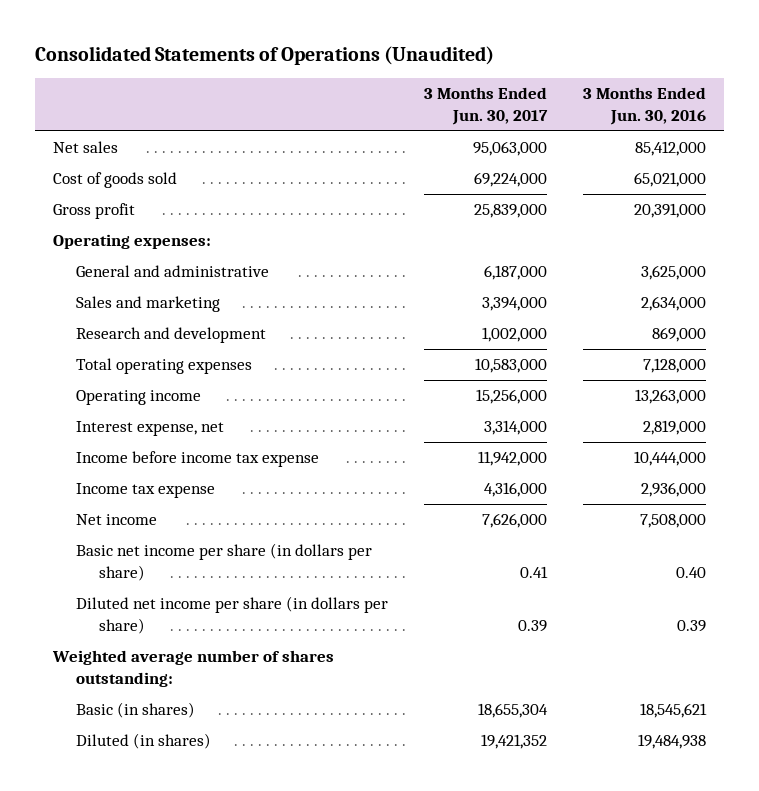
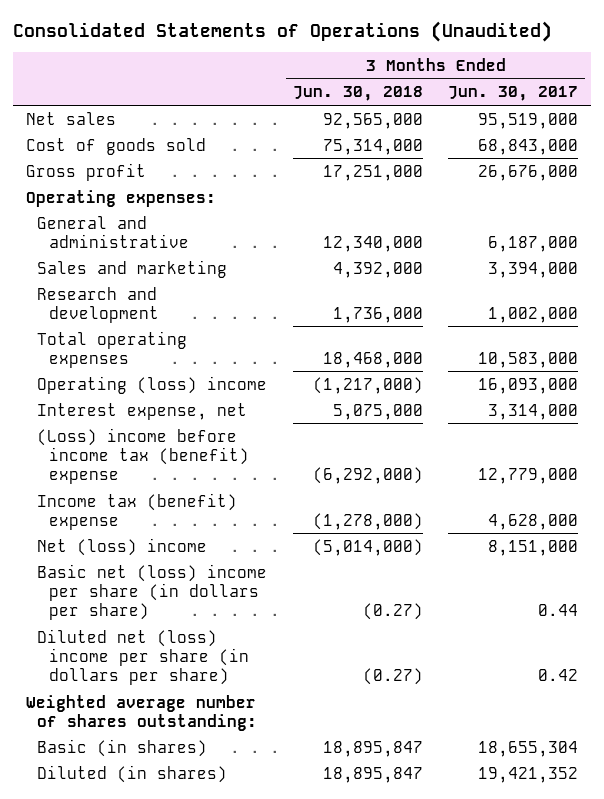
[582,87,706,125] 3 Months Ended Jun. 30, 2016 -> none
none -> [292,86,423,102] Jun. 30, 2018
[472,141,547,157] 95,063,000 -> [478,112,579,129] 95,519,000
[473,172,547,188] 69,224,000 -> [478,138,579,155] 68,843,000
[473,204,547,219] 25,839,000 -> [478,164,579,181] 26,676,000
[75,390,201,406] Operating income -> [37,375,268,394] Operating (loss) income
[475,389,547,405] 15,256,000 -> [478,377,579,394] 16,093,000
[75,451,319,468] Income before income tax expense -> [37,427,249,484] (Loss) income before income tax (benefit) expense
[477,451,547,467] 11,942,000 -> [478,467,579,484] 12,779,000
[75,483,215,499] Income tax expense -> [37,492,238,530] Income tax (benefit) expense
[483,482,547,498] 4,316,000 -> [488,513,579,530] 4,628,000
[75,514,157,526] Net income -> [37,537,208,556] Net (loss) income
[481,513,547,529] 7,626,000 -> [488,539,579,556] 8,151,000
[75,543,372,581] Basic net income per share (in dollars per share) -> [37,563,268,620] Basic net (loss) income per share (in dollars per share)
[519,565,548,578] 0.41 -> [538,603,579,616] 0.44
[75,596,388,634] Diluted net income per share (in dollars per share) -> [37,628,249,685] Diluted net (loss) income per share (in dollars per share)
[517,619,547,632] 0.39 -> [538,668,579,681] 0.42

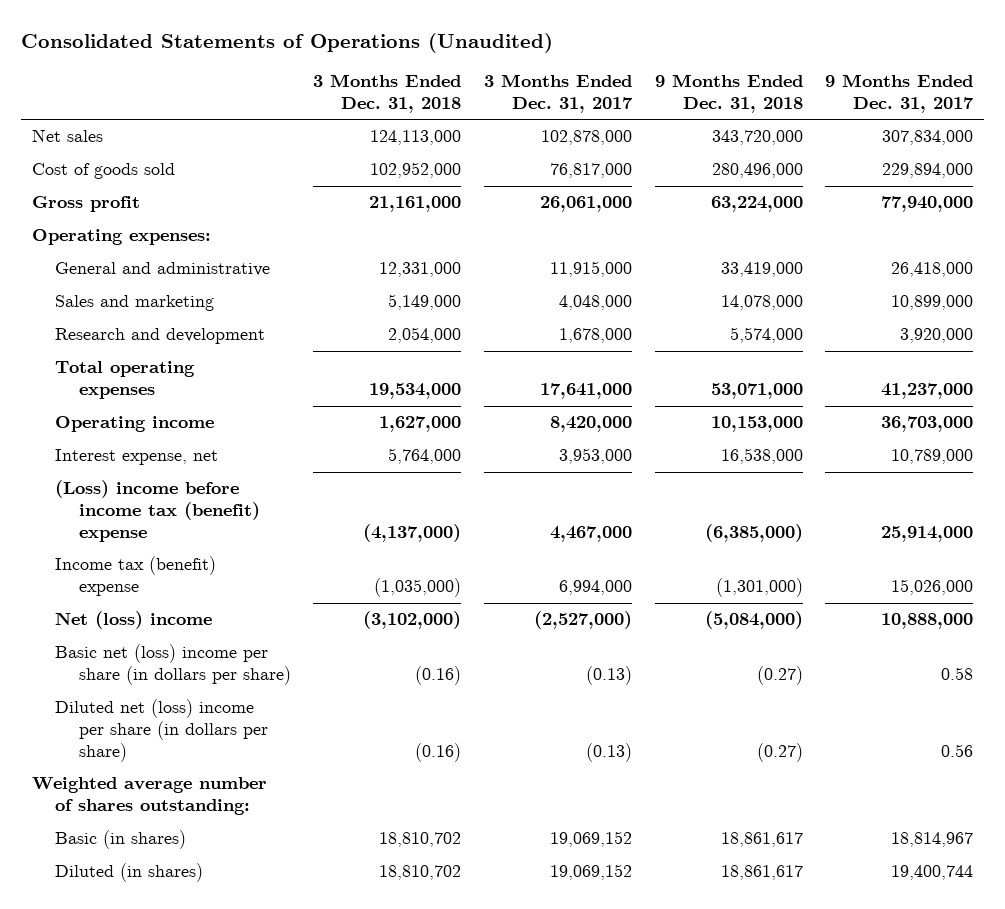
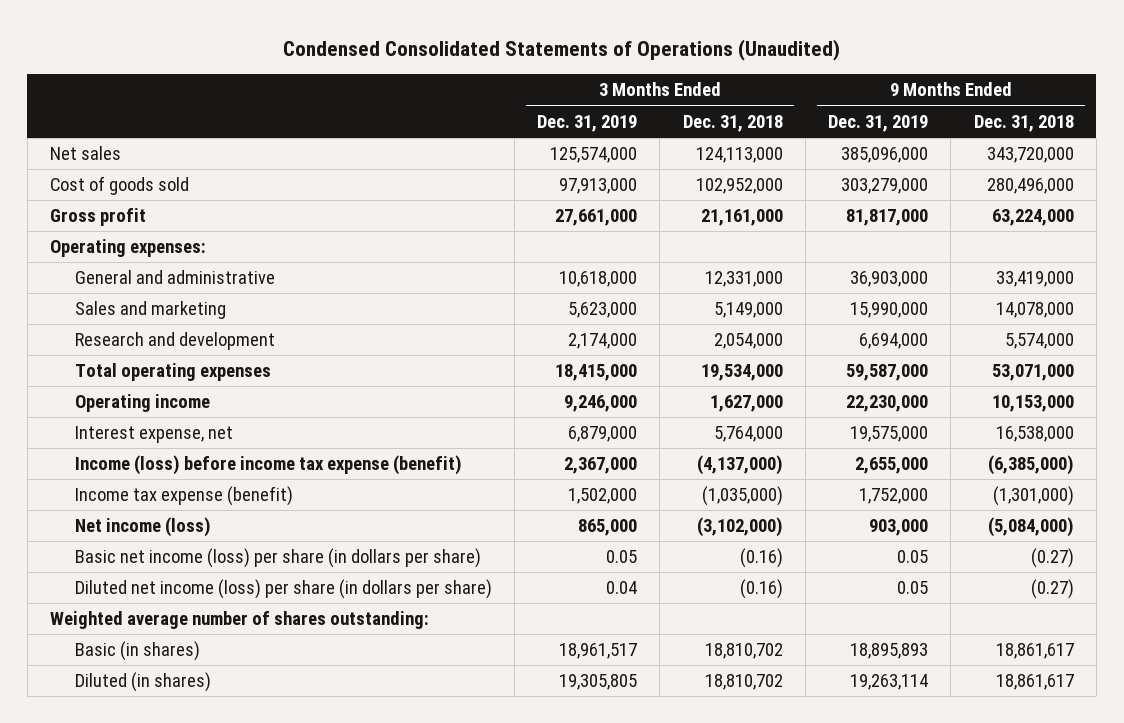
[20,32,553,53] Consolidated Statements of Operations (Unaudited) -> [282,38,840,61] Condensed Consolidated Statements of Operations (Unaudited)
[483,74,633,114] 3 Months Ended Dec. 31, 2017 -> none
[825,74,975,114] 9 Months Ended Dec. 31, 2017 -> none
none -> [537,114,638,132] Dec. 31, 2019
none -> [828,114,929,132] Dec. 31, 2019
[55,480,260,542] (Loss) income before income tax (benefit) expense -> [74,455,462,476] Income (loss) before income tax expense (benefit)
[55,556,217,597] Income tax (benefit) expense -> [74,486,293,507] Income tax expense (benefit)
[55,611,213,630] Net (loss) income -> [74,517,211,538] Net income (loss)
[55,644,291,686] Basic net (loss) income per share (in dollars per share) -> [74,548,481,569] Basic net income (loss) per share (in dollars per share)
[55,699,268,762] Diluted net (loss) income per share (in dollars per share) -> [74,579,492,600] Diluted net income (loss) per share (in dollars per share)

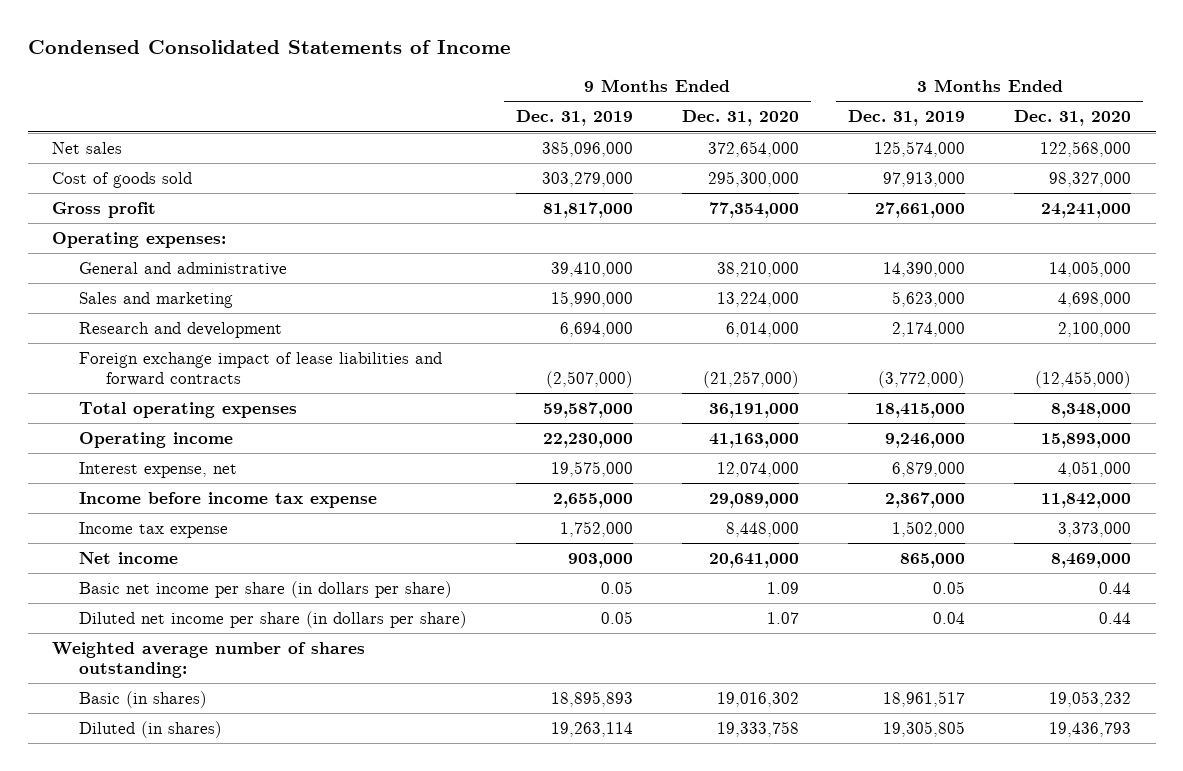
[282,38,840,61] Condensed Consolidated Statements of Operations (Unaudited) -> [27,39,511,54] Condensed Consolidated Statements of Income
[682,114,783,132] Dec. 31, 2018 -> none
[973,114,1074,132] Dec. 31, 2018 -> none
none -> [682,110,800,127] Dec. 31, 2020
none -> [1014,110,1132,127] Dec. 31, 2020
[559,271,638,288] 10,618,000 -> [883,262,966,278] 14,390,000
[850,271,929,288] 36,903,000 -> [550,262,633,278] 39,410,000
none -> [78,352,442,386] Foreign exchange impact of lease liabilities and forward contracts
[74,455,462,476] Income (loss) before income tax expense (benefit) -> [78,492,377,509] Income before income tax expense
[74,486,293,507] Income tax expense (benefit) -> [78,522,228,539] Income tax expense
[74,517,211,538] Net income (loss) -> [78,552,178,565] Net income
[74,548,481,569] Basic net income (loss) per share (in dollars per share) -> [78,581,452,599] Basic net income per share (in dollars per share)
[74,579,492,600] Diluted net income (loss) per share (in dollars per share) -> [78,611,467,629] Diluted net income per share (in dollars per share)

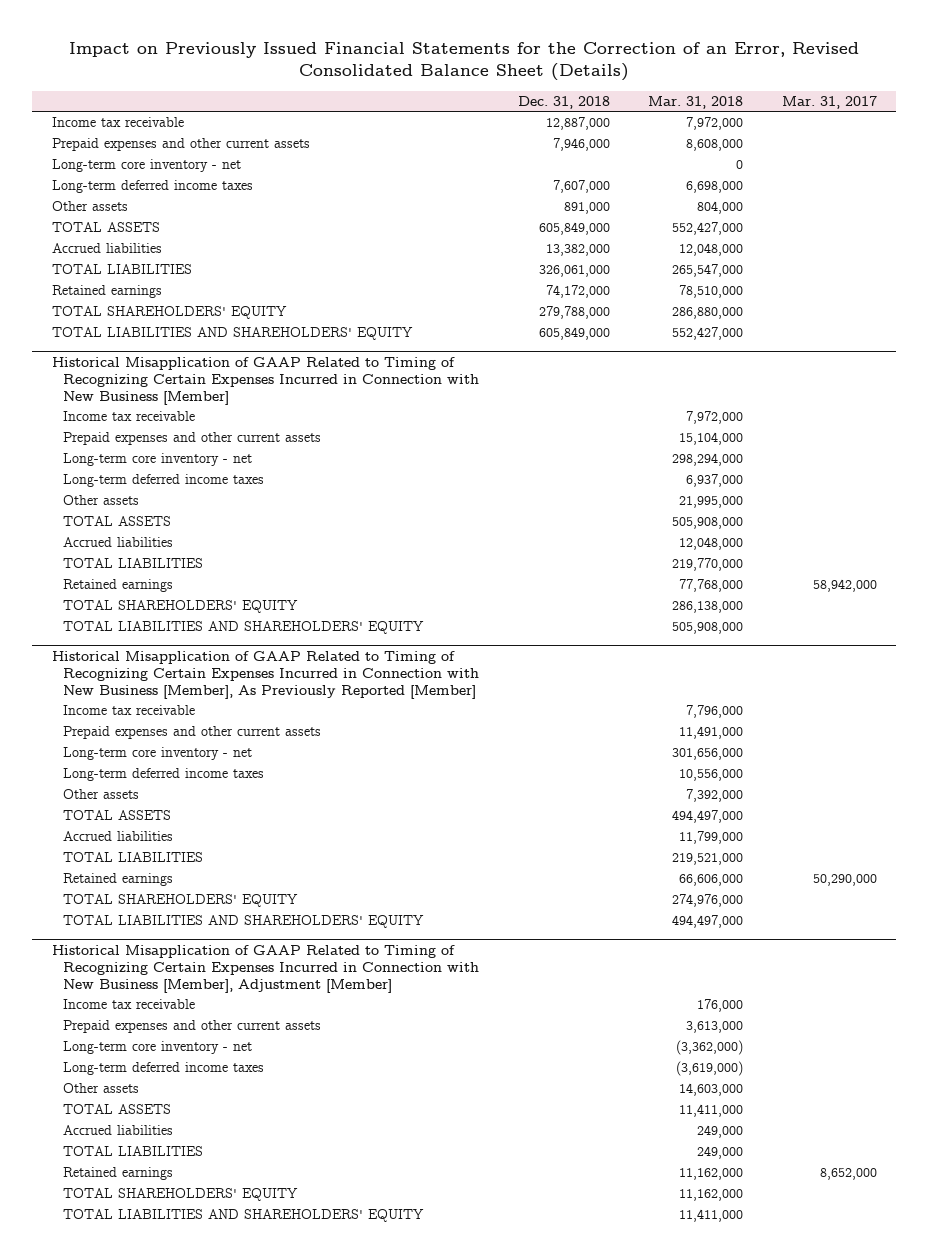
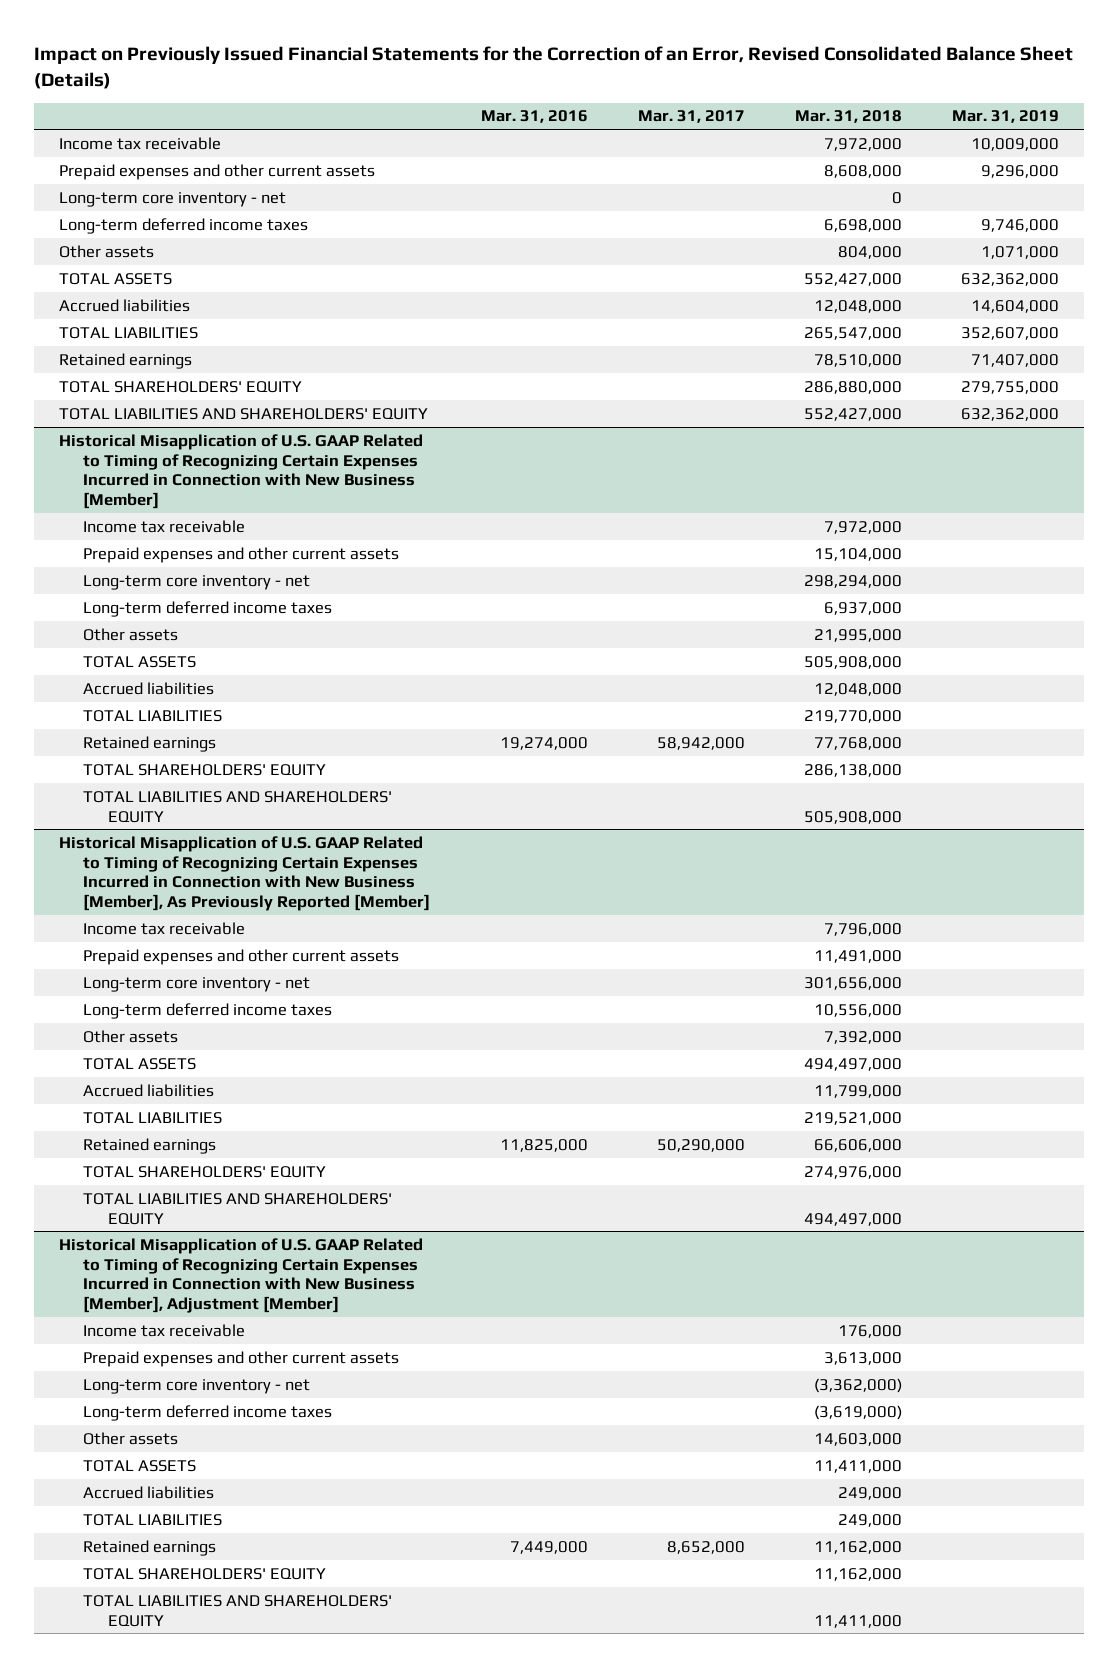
[517,95,610,109] Dec. 31, 2018 -> none
none -> [480,110,588,124] Mar. 31, 2016
none -> [951,110,1059,124] Mar. 31, 2019
[51,356,480,405] Historical Misapplication of GAAP Related to Timing of Recognizing Certain Expenses Incurred in Connection with New Business [Member] -> [59,433,424,509] Historical Misapplication of U.S. GAAP Related to Timing of Recognizing Certain Expenses Incurred in Connection with New Business [Member]
[51,650,480,699] Historical Misapplication of GAAP Related to Timing of Recognizing Certain Expenses Incurred in Connection with New Business [Member], As Previously Reported [Member] -> [59,835,431,911] Historical Misapplication of U.S. GAAP Related to Timing of Recognizing Certain Expenses Incurred in Connection with New Business [Member], As Previously Reported [Member]
[51,944,480,993] Historical Misapplication of GAAP Related to Timing of Recognizing Certain Expenses Incurred in Connection with New Business [Member], Adjustment [Member] -> [59,1237,424,1313] Historical Misapplication of U.S. GAAP Related to Timing of Recognizing Certain Expenses Incurred in Connection with New Business [Member], Adjustment [Member]

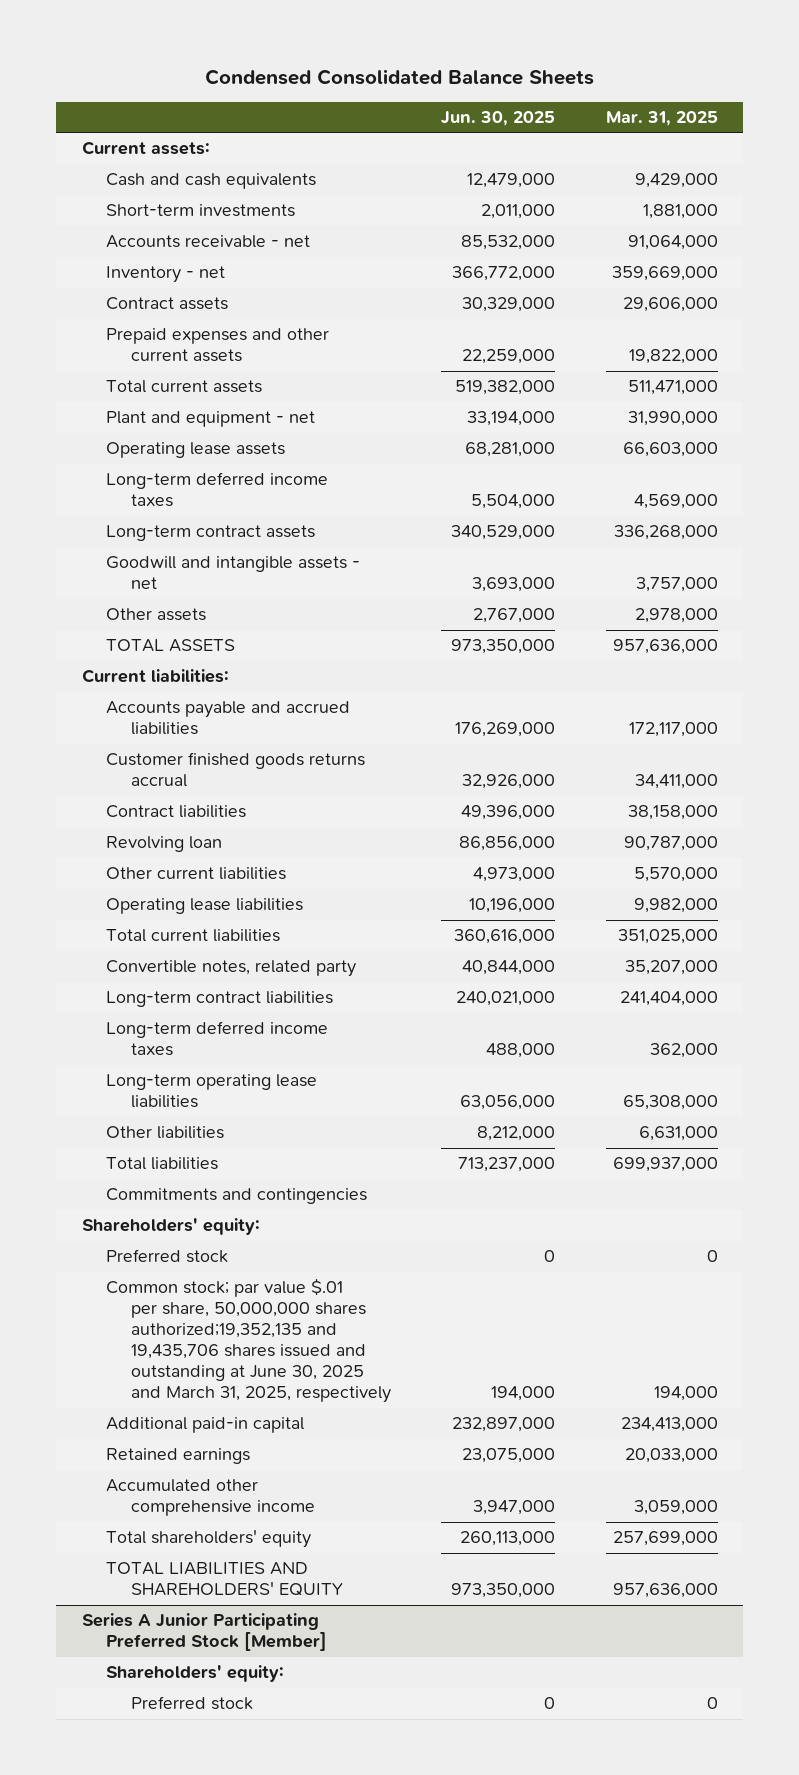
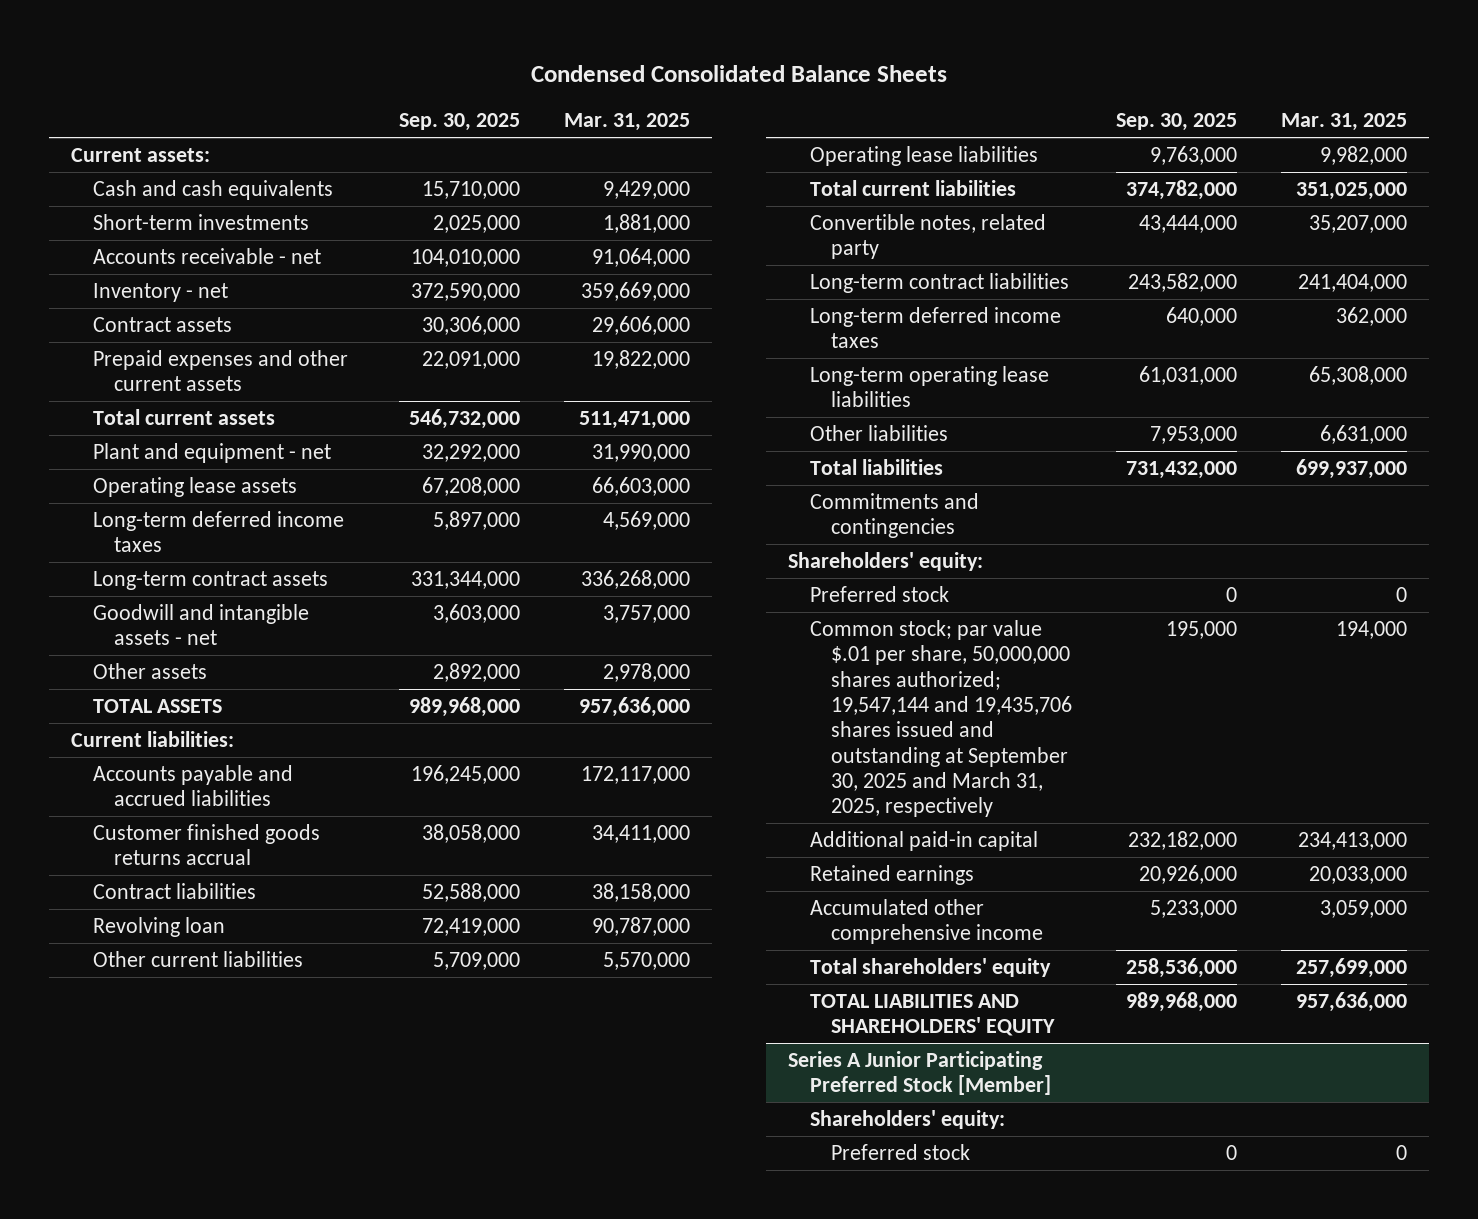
[441,111,556,127] Jun. 30, 2025 -> none
none -> [399,113,521,132] Sep. 30, 2025
[106,1278,391,1404] Common stock; par value $.01 per share, 50,000,000 shares authorized;19,352,135 and 19,435,706 shares issued and outstanding at June 30, 2025 and March 31, 2025, respectively -> [809,619,1073,818] Common stock; par value $.01 per share, 50,000,000 shares authorized; 19,547,144 and 19,435,706 shares issued and outstanding at September 30, 2025 and March 31, 2025, respectively

